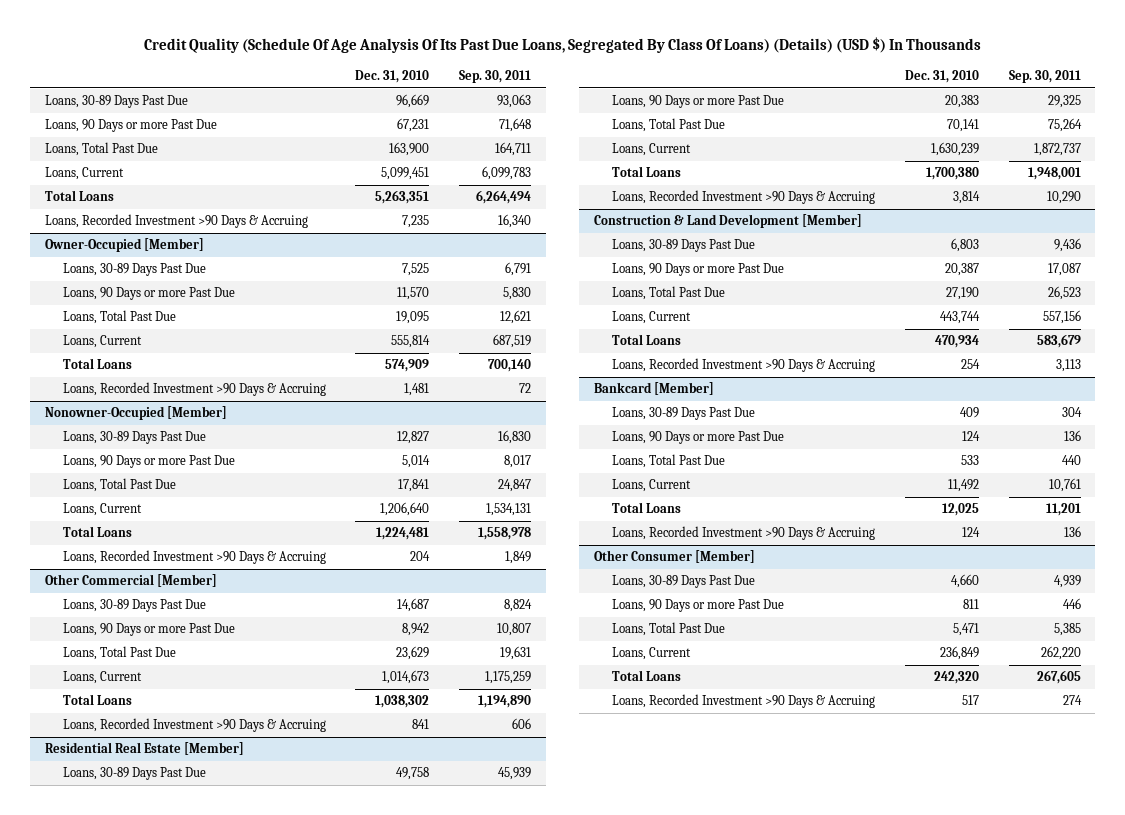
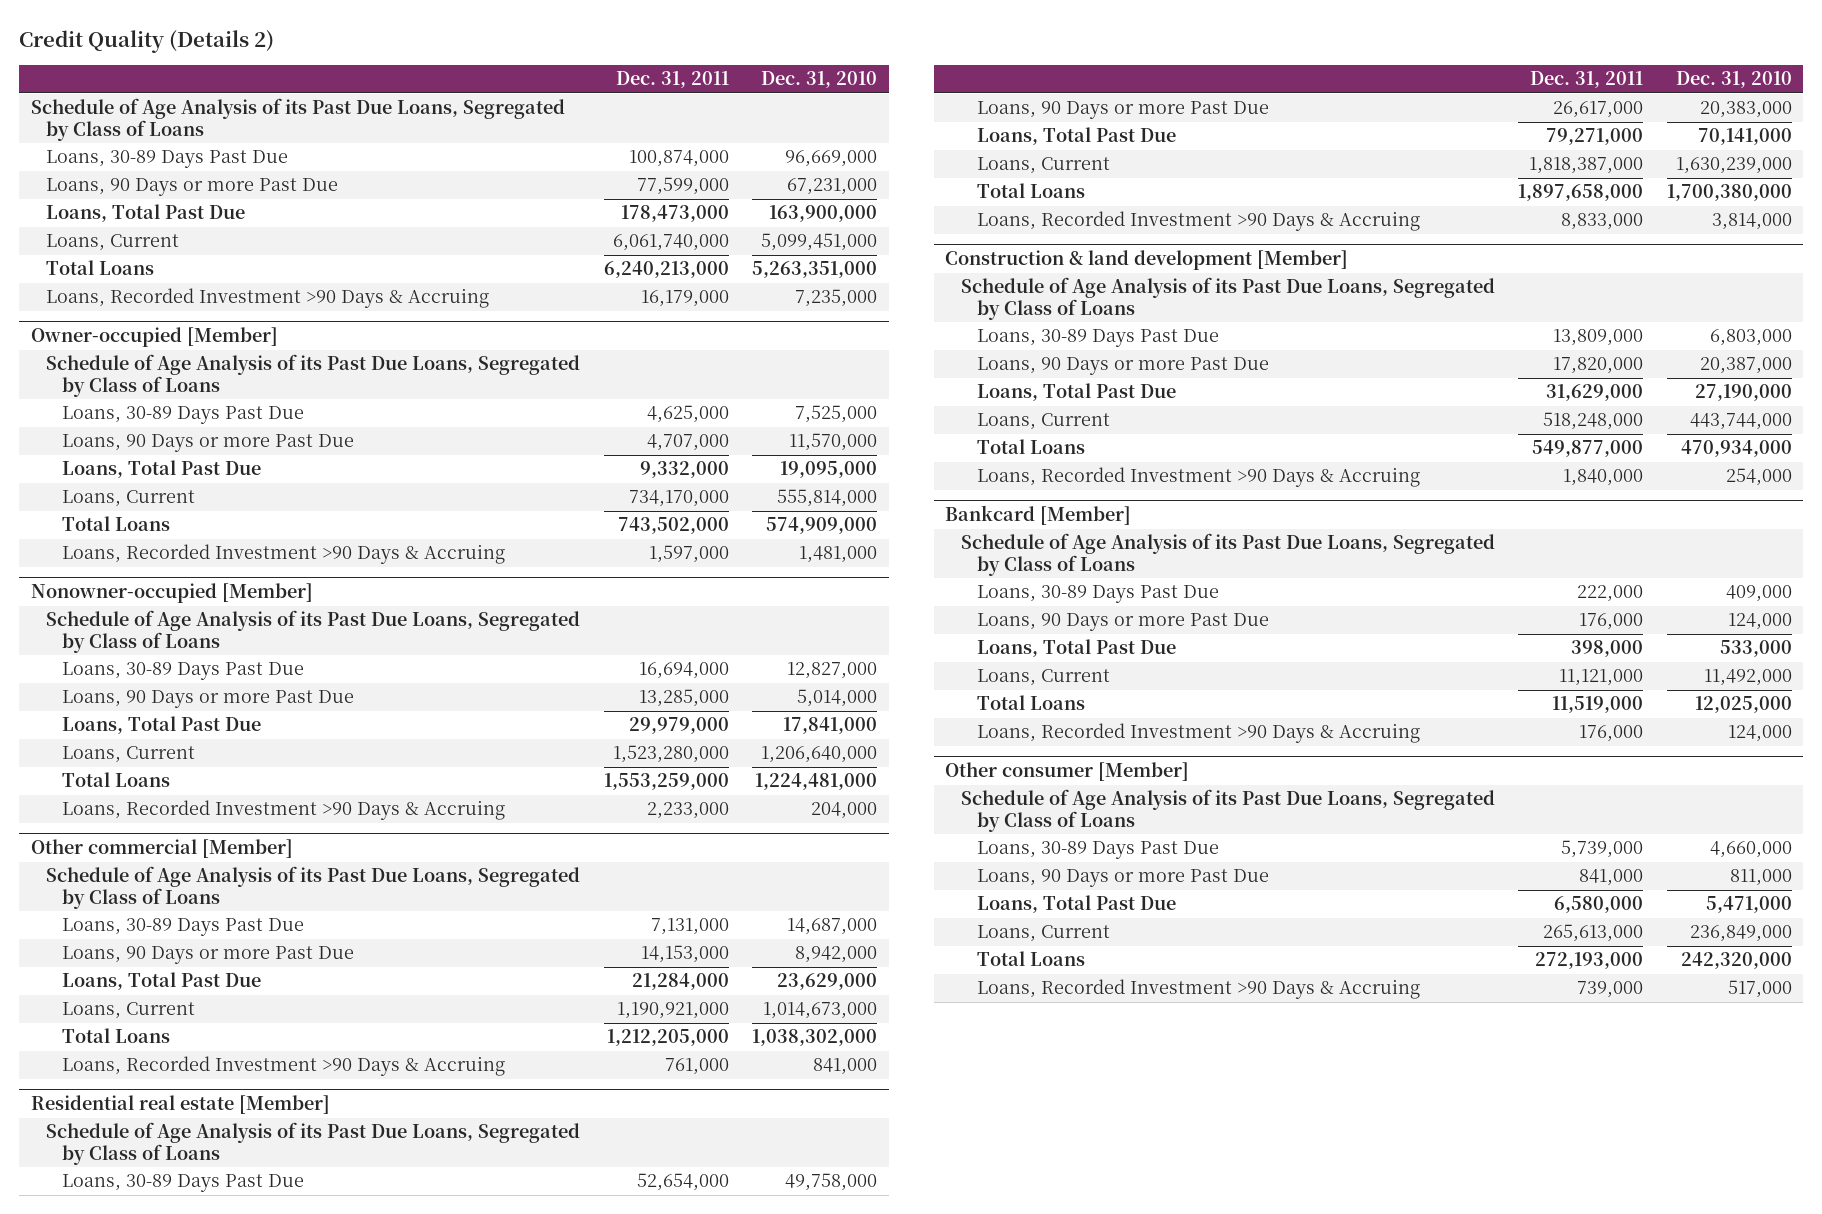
[143,37,981,54] Credit Quality (Schedule Of Age Analysis Of Its Past Due Loans, Segregated By Class Of Loans) (Details) (USD $) In Thousands -> [19,29,275,53] Credit Quality (Details 2)
[459,70,532,84] Sep. 30, 2011 -> none
none -> [615,71,729,89] Dec. 31, 2011
none -> [30,98,565,141] Schedule of Age Analysis of its Past Due Loans, Segregated by Class of Loans
[396,94,430,109] 96,669 -> [785,150,878,168] 96,669,000
[397,118,430,133] 67,231 -> [787,178,878,196] 67,231,000
[389,142,430,157] 163,900 -> [769,205,878,223] 163,900,000
[381,167,430,181] 5,099,451 -> [761,233,878,252] 5,099,451,000
[375,190,430,205] 5,263,351 -> [752,261,878,279] 5,263,351,000
[402,215,430,229] 7,235 -> [795,289,878,308] 7,235,000
[44,238,204,253] Owner-Occupied [Member] -> [30,327,278,348] Owner-occupied [Member]
none -> [46,354,581,397] Schedule of Age Analysis of its Past Due Loans, Segregated by Class of Loans
[402,263,430,277] 7,525 -> [795,405,878,424] 7,525,000
[397,287,430,301] 11,570 -> [789,433,878,452] 11,570,000
[396,311,430,325] 19,095 -> [780,461,878,479] 19,095,000
[391,335,431,349] 555,814 -> [777,489,878,508] 555,814,000
[385,359,430,373] 574,909 -> [766,517,878,535] 574,909,000
[404,383,430,397] 1,481 -> [799,546,878,564] 1,481,000
[44,406,227,421] Nonowner-Occupied [Member] -> [30,583,313,604] Nonowner-occupied [Member]
none -> [46,610,581,653] Schedule of Age Analysis of its Past Due Loans, Segregated by Class of Loans
[397,431,430,445] 12,827 -> [787,662,878,680] 12,827,000
[402,455,431,469] 5,014 -> [797,689,878,708] 5,014,000
[398,479,430,493] 17,841 -> [783,717,878,735] 17,841,000
[380,502,430,517] 1,206,640 -> [761,746,878,764] 1,206,640,000
[376,527,430,541] 1,224,481 -> [755,773,878,791] 1,224,481,000
[410,551,431,562] 204 -> [811,802,878,820] 204,000
[44,574,217,588] Other Commercial [Member] -> [30,839,293,859] Other commercial [Member]
none -> [46,866,581,909] Schedule of Age Analysis of its Past Due Loans, Segregated by Class of Loans
[397,598,430,613] 14,687 -> [787,918,878,936] 14,687,000
[402,623,430,637] 8,942 -> [795,946,878,964] 8,942,000
[396,646,430,661] 23,629 -> [777,973,878,991] 23,629,000
[382,670,430,685] 1,014,673 -> [763,1002,878,1020] 1,014,673,000
[375,695,430,709] 1,038,302 -> [752,1029,878,1047] 1,038,302,000
[412,719,430,730] 841 -> [813,1058,878,1076] 841,000
[44,742,244,756] Residential Real Estate [Member] -> [30,1095,330,1115] Residential real estate [Member]
none -> [46,1122,581,1165] Schedule of Age Analysis of its Past Due Loans, Segregated by Class of Loans
[396,767,430,781] 49,758 -> [785,1173,878,1192] 49,758,000
[944,95,979,109] 20,383 -> [1699,101,1792,119] 20,383,000
[946,119,979,133] 70,141 -> [1697,128,1792,146] 70,141,000
[930,142,979,157] 1,630,239 -> [1675,157,1792,175] 1,630,239,000
[925,167,979,181] 1,700,380 -> [1666,184,1792,202] 1,700,380,000
[952,191,980,205] 3,814 -> [1711,213,1792,231] 3,814,000
[594,214,863,229] Construction & Land Development [Member] -> [945,250,1349,271] Construction & land development [Member]
none -> [960,277,1495,320] Schedule of Age Analysis of its Past Due Loans, Segregated by Class of Loans
[950,238,979,253] 6,803 -> [1709,329,1792,347] 6,803,000
[944,263,979,277] 20,387 -> [1699,357,1792,375] 20,387,000
[945,287,979,301] 27,190 -> [1694,384,1792,402] 27,190,000
[939,311,980,325] 443,744 -> [1689,413,1792,431] 443,744,000
[934,335,979,349] 470,934 -> [1680,440,1792,458] 470,934,000
[960,359,980,370] 254 -> [1725,468,1792,487] 254,000
none -> [960,533,1495,576] Schedule of Age Analysis of its Past Due Loans, Segregated by Class of Loans
[959,407,979,419] 409 -> [1725,585,1792,603] 409,000
[961,431,980,442] 124 -> [1727,613,1792,631] 124,000
[960,455,979,466] 533 -> [1719,640,1792,658] 533,000
[947,479,979,493] 11,492 -> [1703,669,1792,687] 11,492,000
[941,503,979,517] 12,025 -> [1694,696,1792,714] 12,025,000
[961,527,980,538] 124 -> [1727,725,1792,743] 124,000
[594,550,756,564] Other Consumer [Member] -> [945,762,1190,782] Other consumer [Member]
none -> [960,789,1495,832] Schedule of Age Analysis of its Past Due Loans, Segregated by Class of Loans
[950,574,979,589] 4,660 -> [1709,841,1792,859] 4,660,000
[962,599,979,610] 811 -> [1729,869,1792,887] 811,000
[952,623,979,637] 5,471 -> [1705,896,1792,914] 5,471,000
[939,646,979,661] 236,849 -> [1689,925,1792,943] 236,849,000
[933,671,979,685] 242,320 -> [1680,952,1792,970] 242,320,000
[961,695,979,706] 517 -> [1727,980,1792,999] 517,000

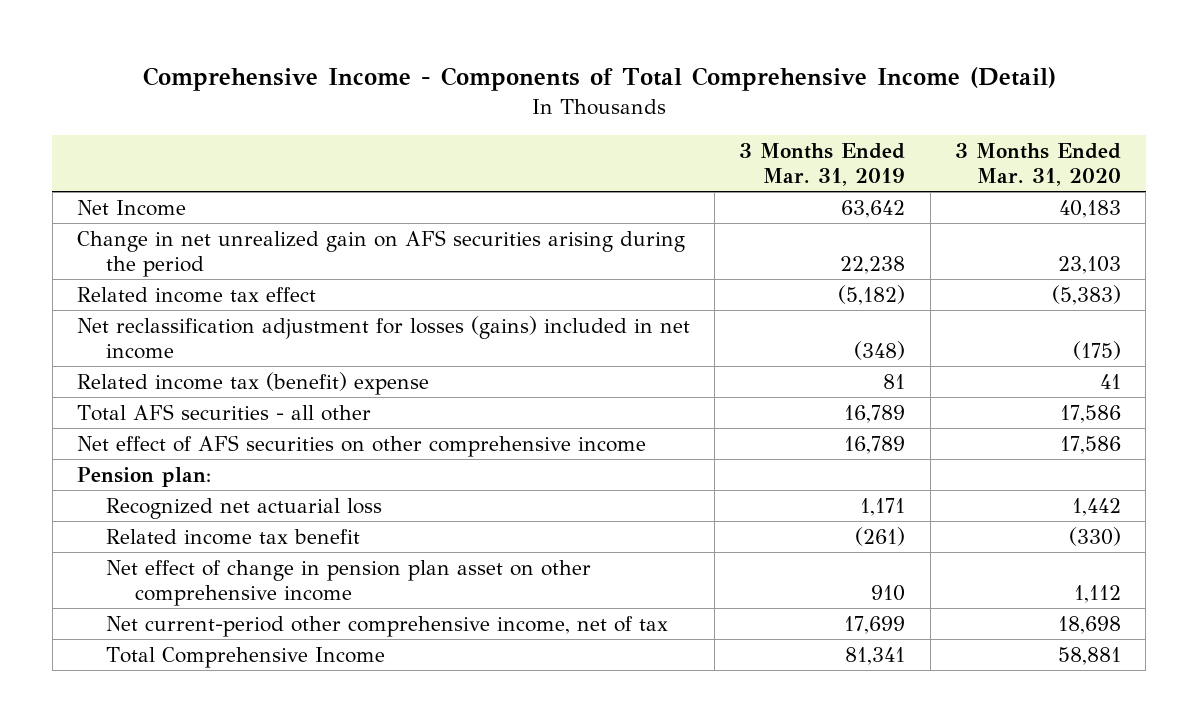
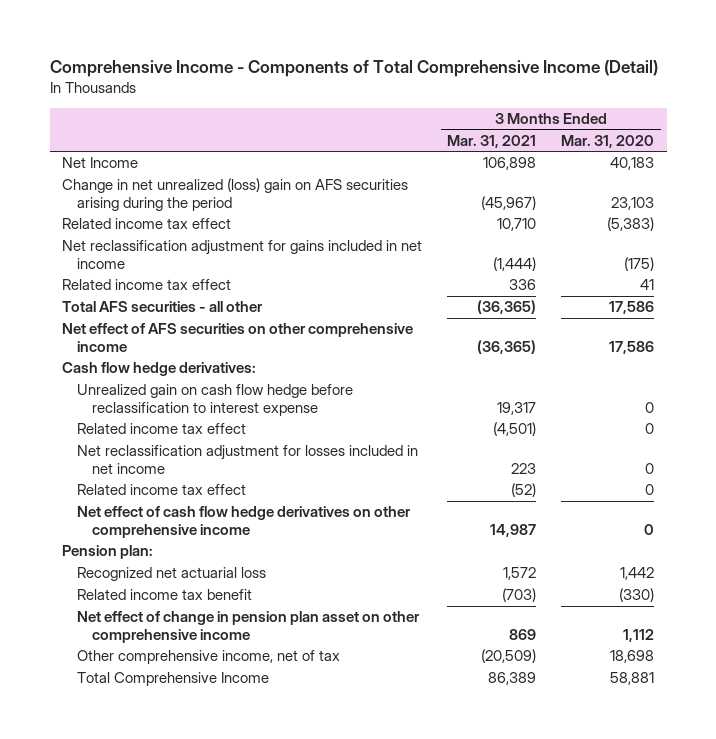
[739,142,906,186] 3 Months Ended Mar. 31, 2019 -> none
none -> [447,134,537,148] Mar. 31, 2021
[76,229,685,277] Change in net unrealized gain on AFS securities arising during the period -> [62,178,409,211] Change in net unrealized (loss) gain on AFS securities arising during the period
[76,315,690,359] Net reclassification adjustment for losses (gains) included in net income -> [62,240,423,269] Net reclassification adjustment for gains included in net income
[76,371,429,395] Related income tax (benefit) expense -> [62,279,232,291] Related income tax effect
none -> [62,362,257,377] Cash flow hedge derivatives:
none -> [77,384,354,416] Unrealized gain on cash flow hedge before reclassification to interest expense
none -> [77,423,247,435] Related income tax effect
none -> [77,445,419,474] Net reclassification adjustment for losses included in net income
none -> [77,484,247,496] Related income tax effect
none -> [77,506,412,538] Net effect of cash flow hedge derivatives on other comprehensive income
[106,615,669,637] Net current-period other comprehensive income, net of tax -> [77,650,341,665] Other comprehensive income, net of tax

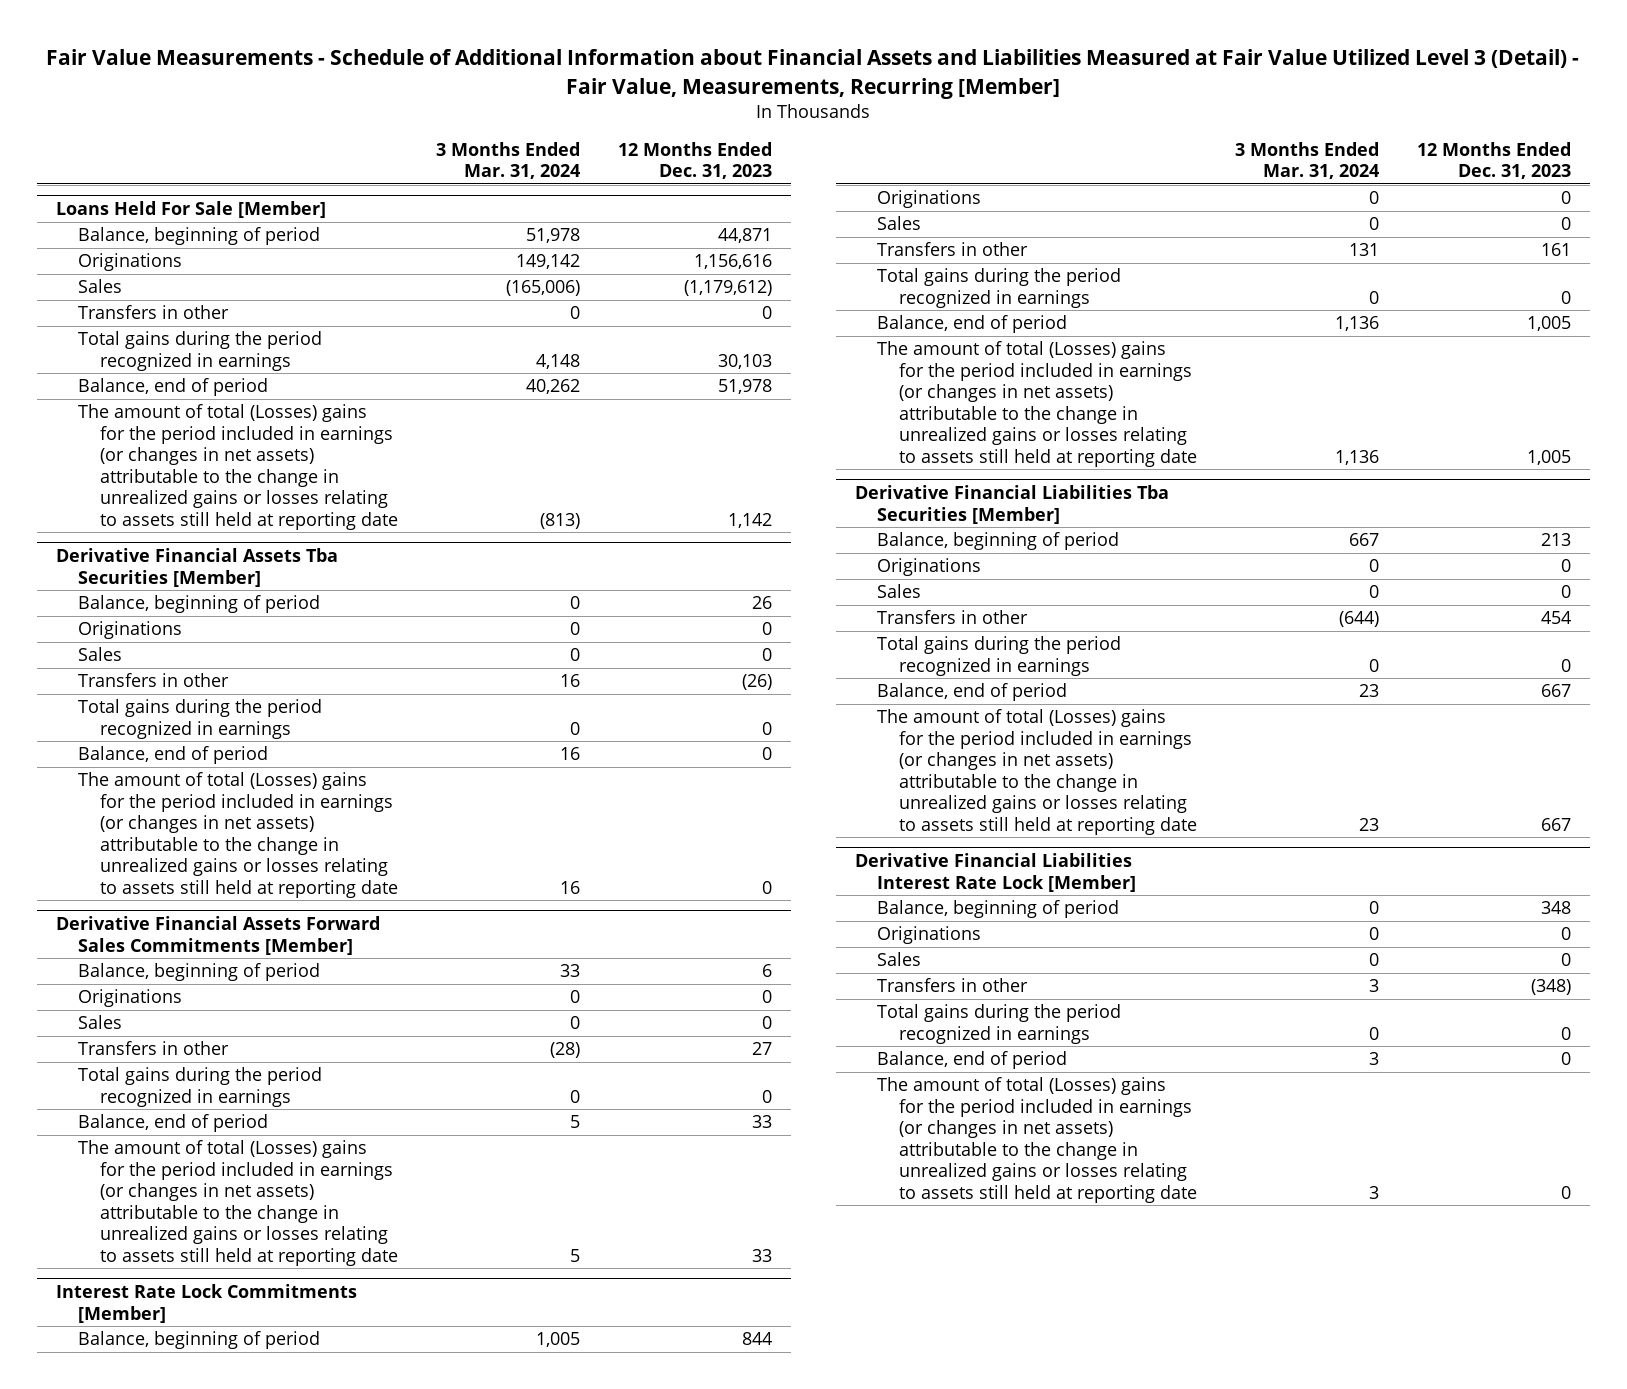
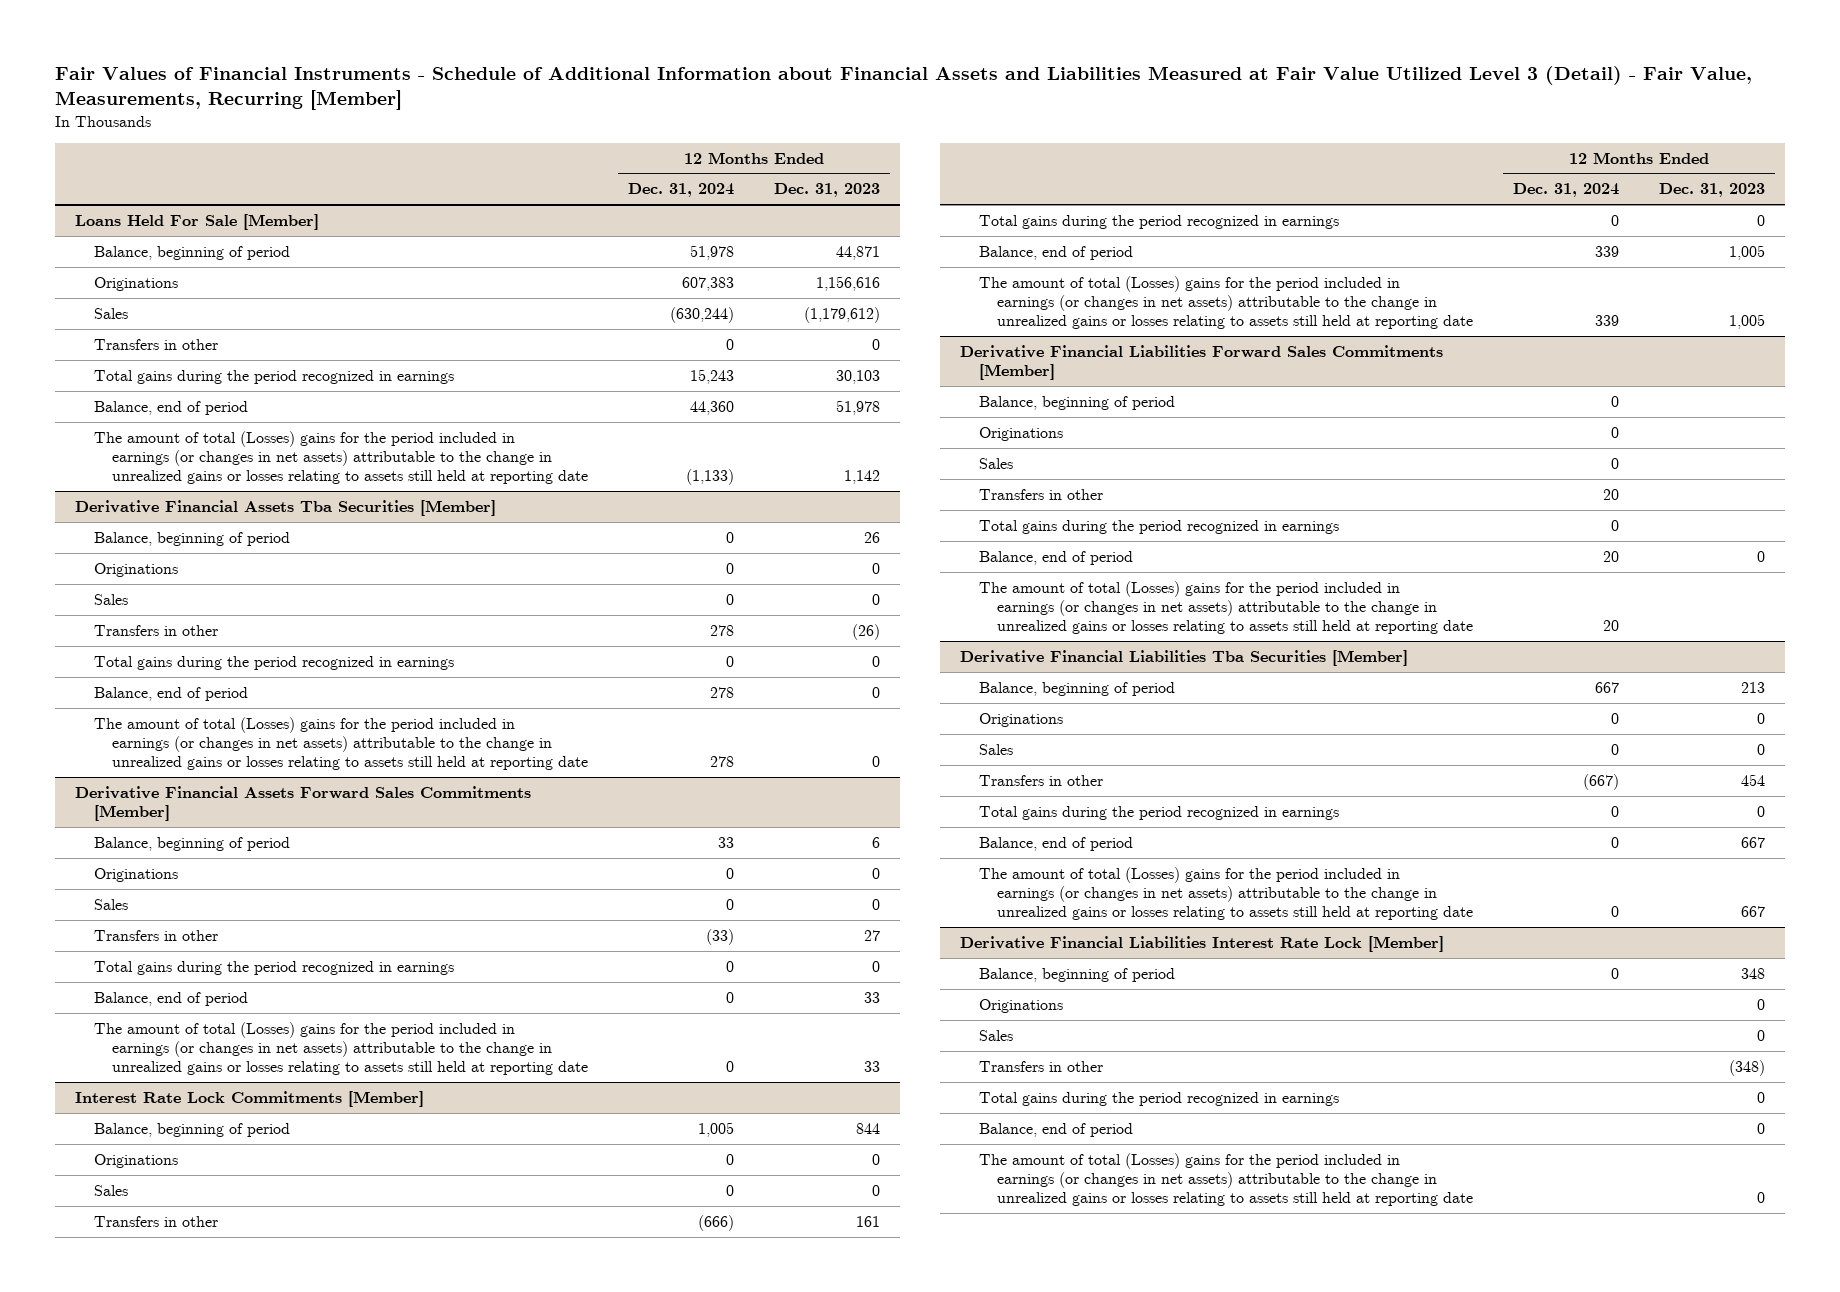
[46,49,1580,99] Fair Value Measurements - Schedule of Additional Information about Financial Assets and Liabilities Measured at Fair Value Utilized Level 3 (Detail) - Fair Value, Measurements, Recurring [Member] -> [55,66,1753,111] Fair Values of Financial Instruments - Schedule of Additional Information about Financial Assets and Liabilities Measured at Fair Value Utilized Level 3 (Detail) - Fair Value, Measurements, Recurring [Member]
[436,141,581,180] 3 Months Ended Mar. 31, 2024 -> none
none -> [628,183,735,198] Dec. 31, 2024
none -> [960,344,1444,381] Derivative Financial Liabilities Forward Sales Commitments [Member]
none -> [978,395,1175,410] Balance, beginning of period
none -> [978,426,1063,441] Originations
none -> [978,457,1013,469] Sales
none -> [978,488,1103,500] Transfers in other
none -> [978,519,1339,534] Total gains during the period recognized in earnings
none -> [978,550,1133,565] Balance, end of period
none -> [978,580,1474,635] The amount of total (Losses) gains for the period included in earnings (or changes in net assets) attributable to the change in unrealized gains or losses relating to assets still held at reporting date

